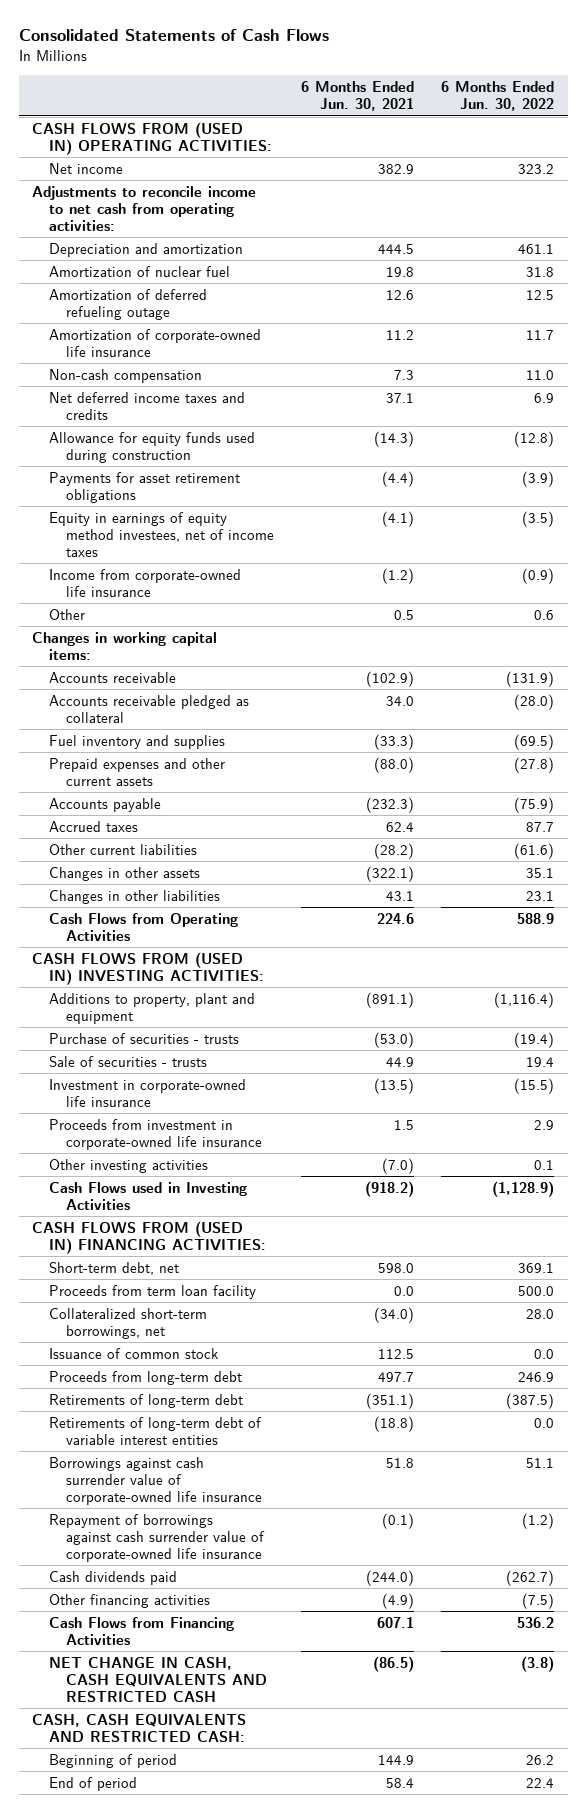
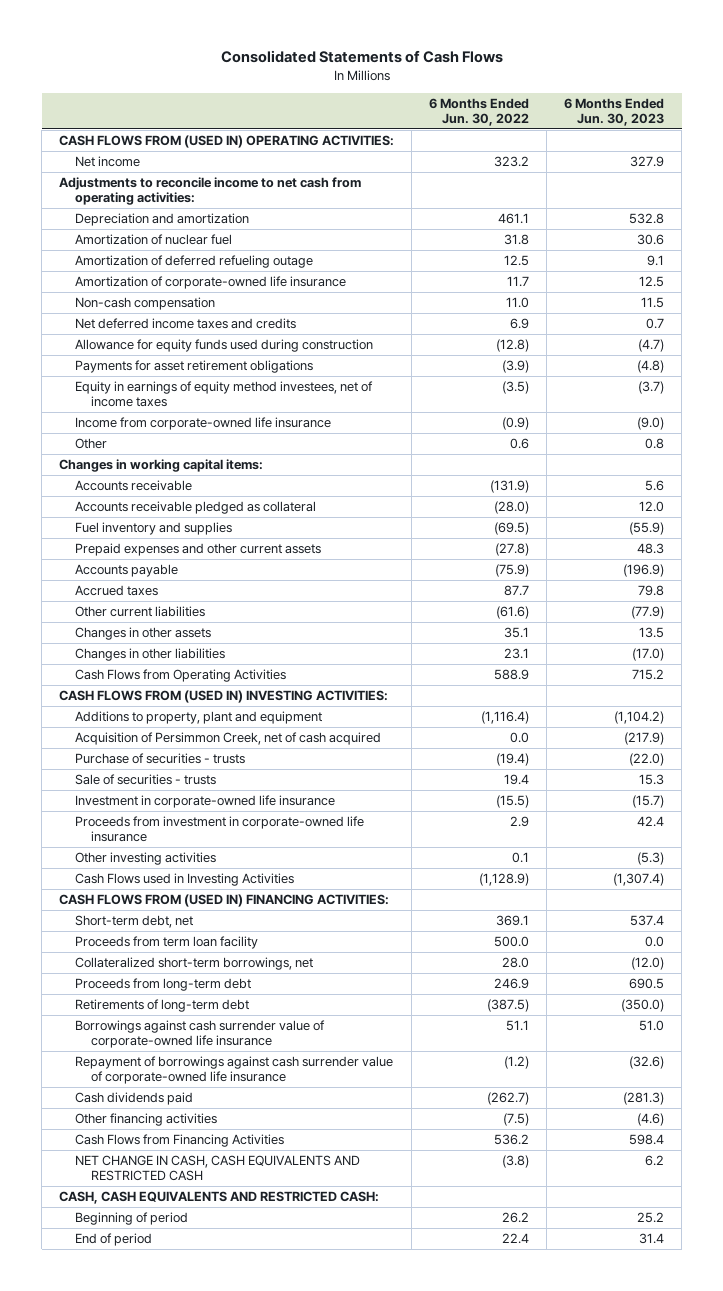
[301,80,415,112] 6 Months Ended Jun. 30, 2021 -> none
none -> [564,97,665,127] 6 Months Ended Jun. 30, 2023
none -> [75,731,382,745] Acquisition of Persimmon Creek, net of cash acquired
[49,1347,220,1359] Issuance of common stock -> none
[49,1416,263,1445] Retirements of long-term debt of variable interest entities -> none

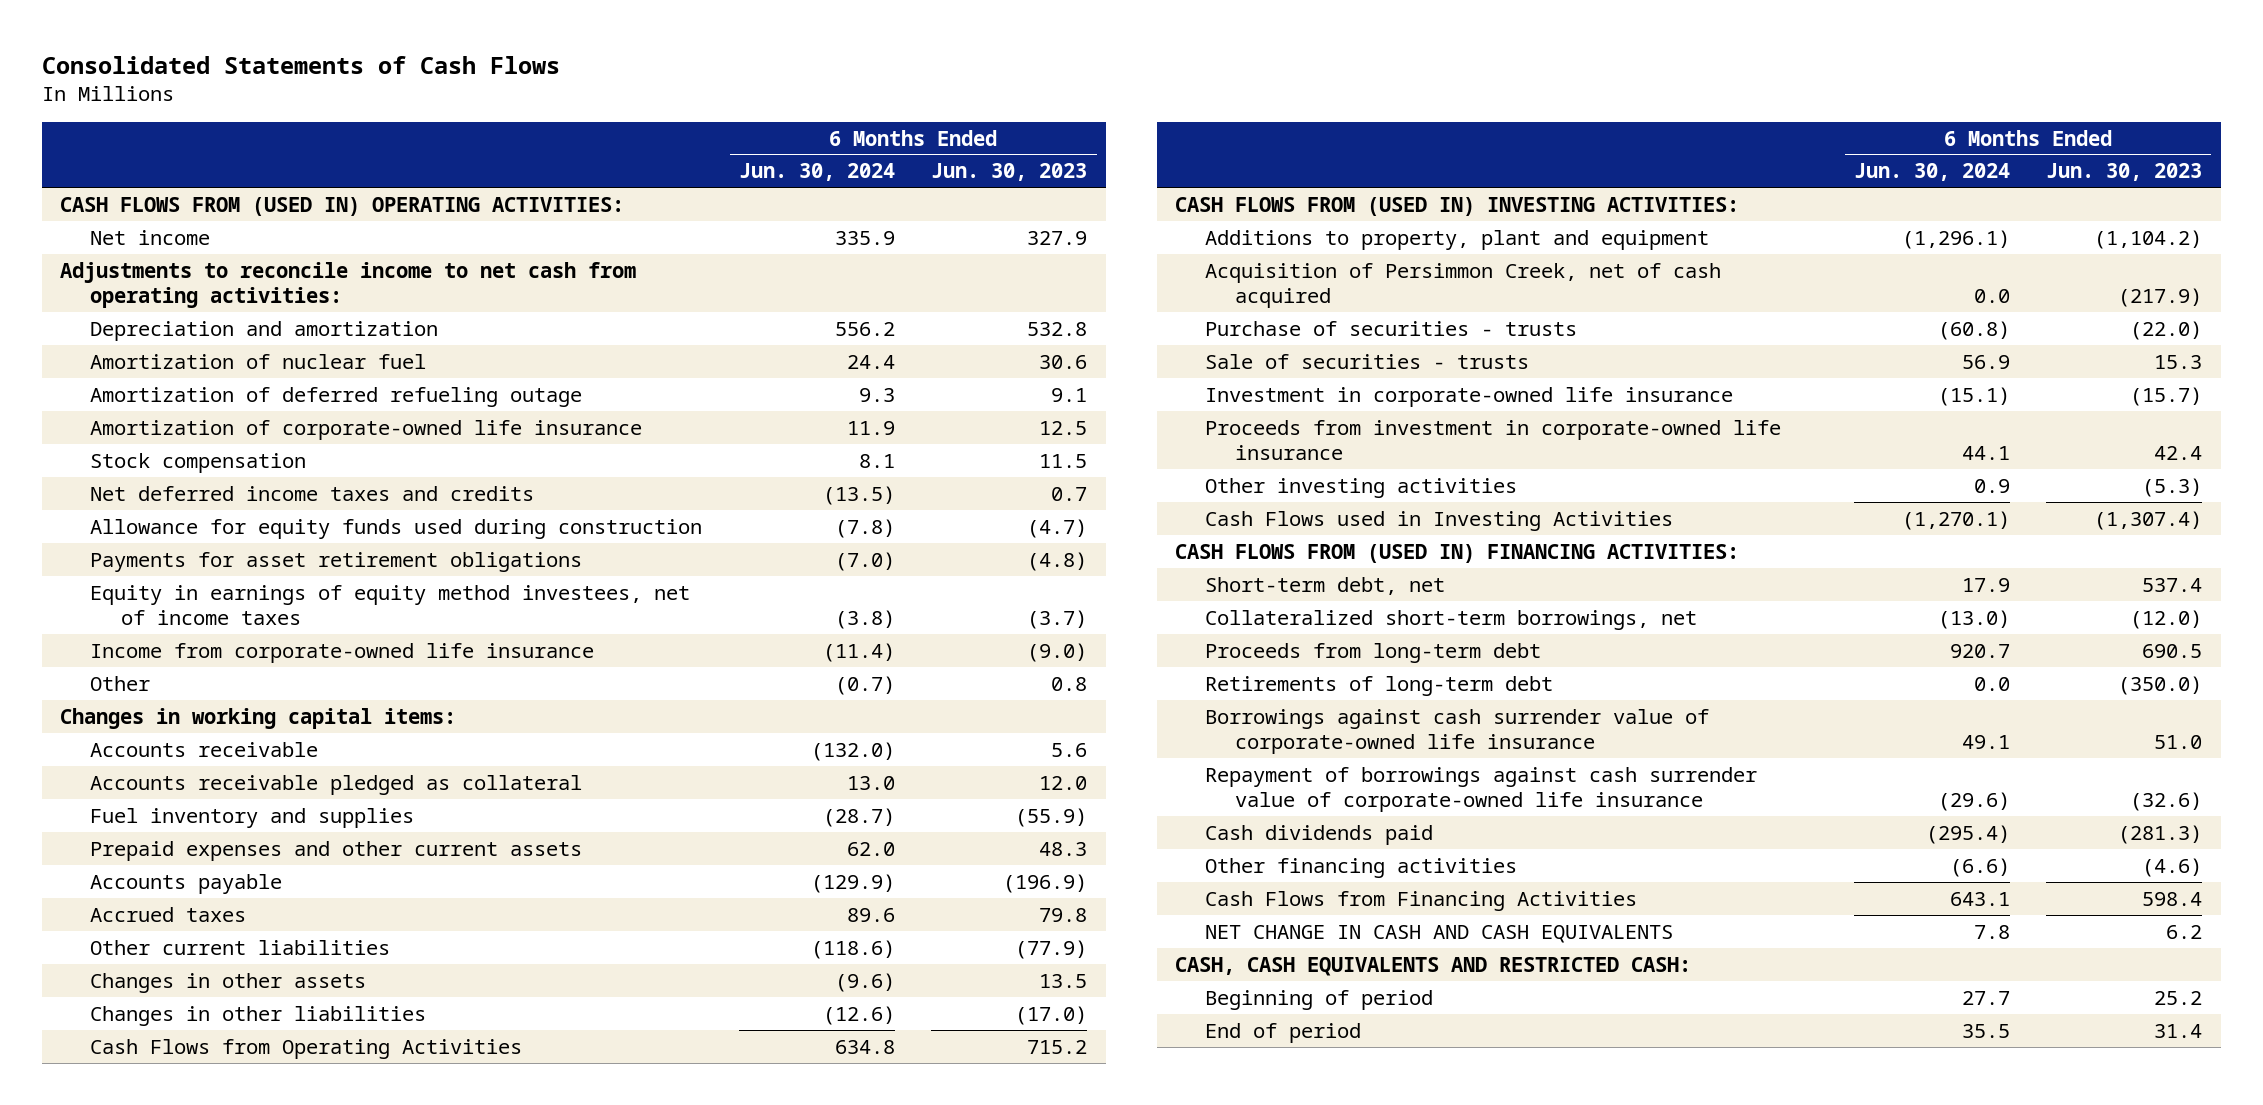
[429,97,530,127] 6 Months Ended Jun. 30, 2022 -> none
none -> [738,163,895,182] Jun. 30, 2024
[75,296,216,310] Non-cash compensation -> [90,452,307,473] Stock compensation
[75,935,259,949] Proceeds from term loan facility -> none
[75,1154,361,1182] NET CHANGE IN CASH, CASH EQUIVALENTS AND RESTRICTED CASH -> [1205,924,1674,943] NET CHANGE IN CASH AND CASH EQUIVALENTS

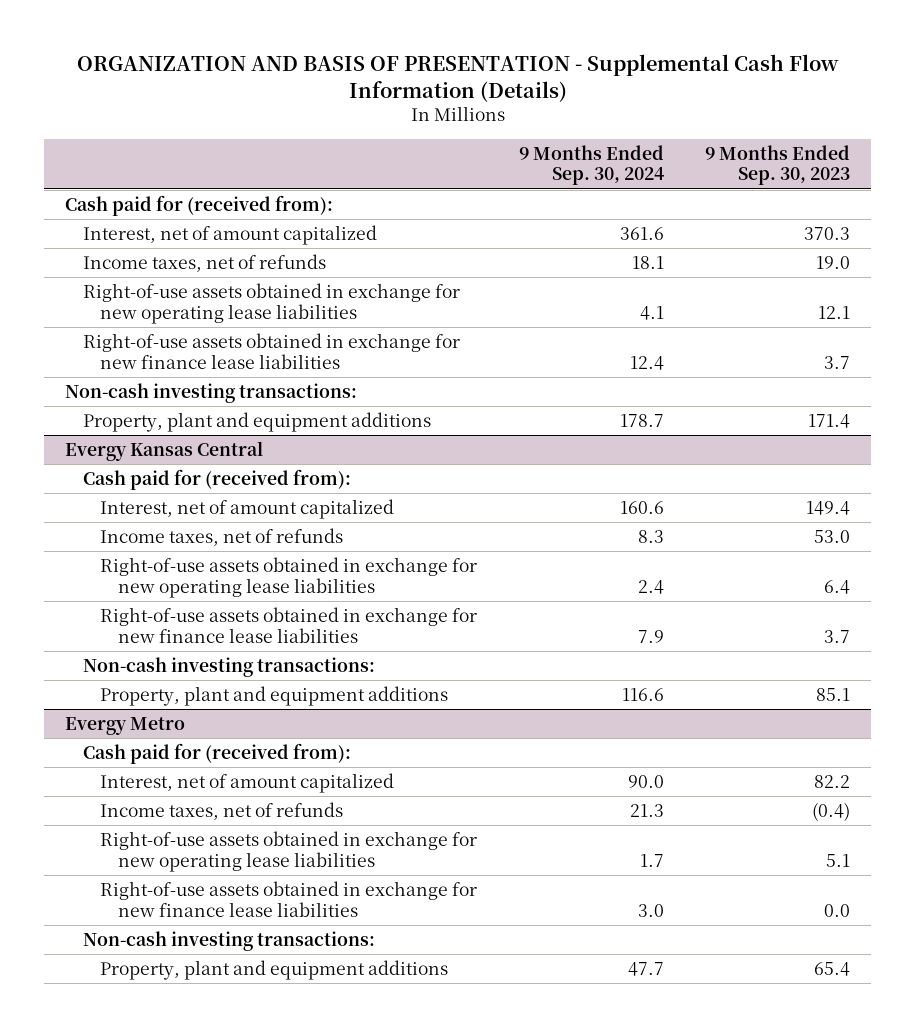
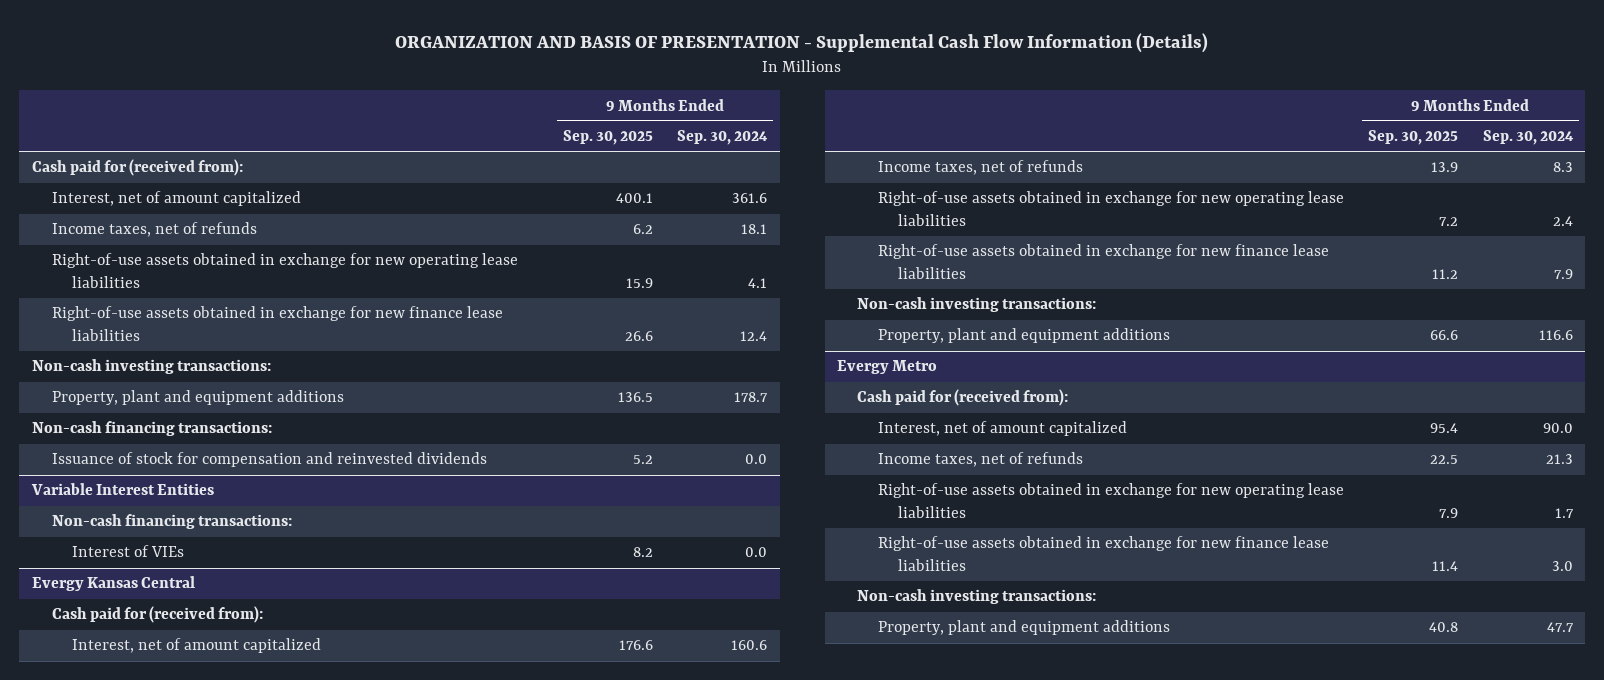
[705,144,851,186] 9 Months Ended Sep. 30, 2023 -> none
none -> [562,130,653,146] Sep. 30, 2025
none -> [31,421,272,437] Non-cash financing transactions:
none -> [51,452,487,468] Issuance of stock for compensation and reinvested dividends
none -> [30,483,214,496] Variable Interest Entities
none -> [51,514,292,530] Non-cash financing transactions:
none -> [72,545,185,558] Interest of VIEs

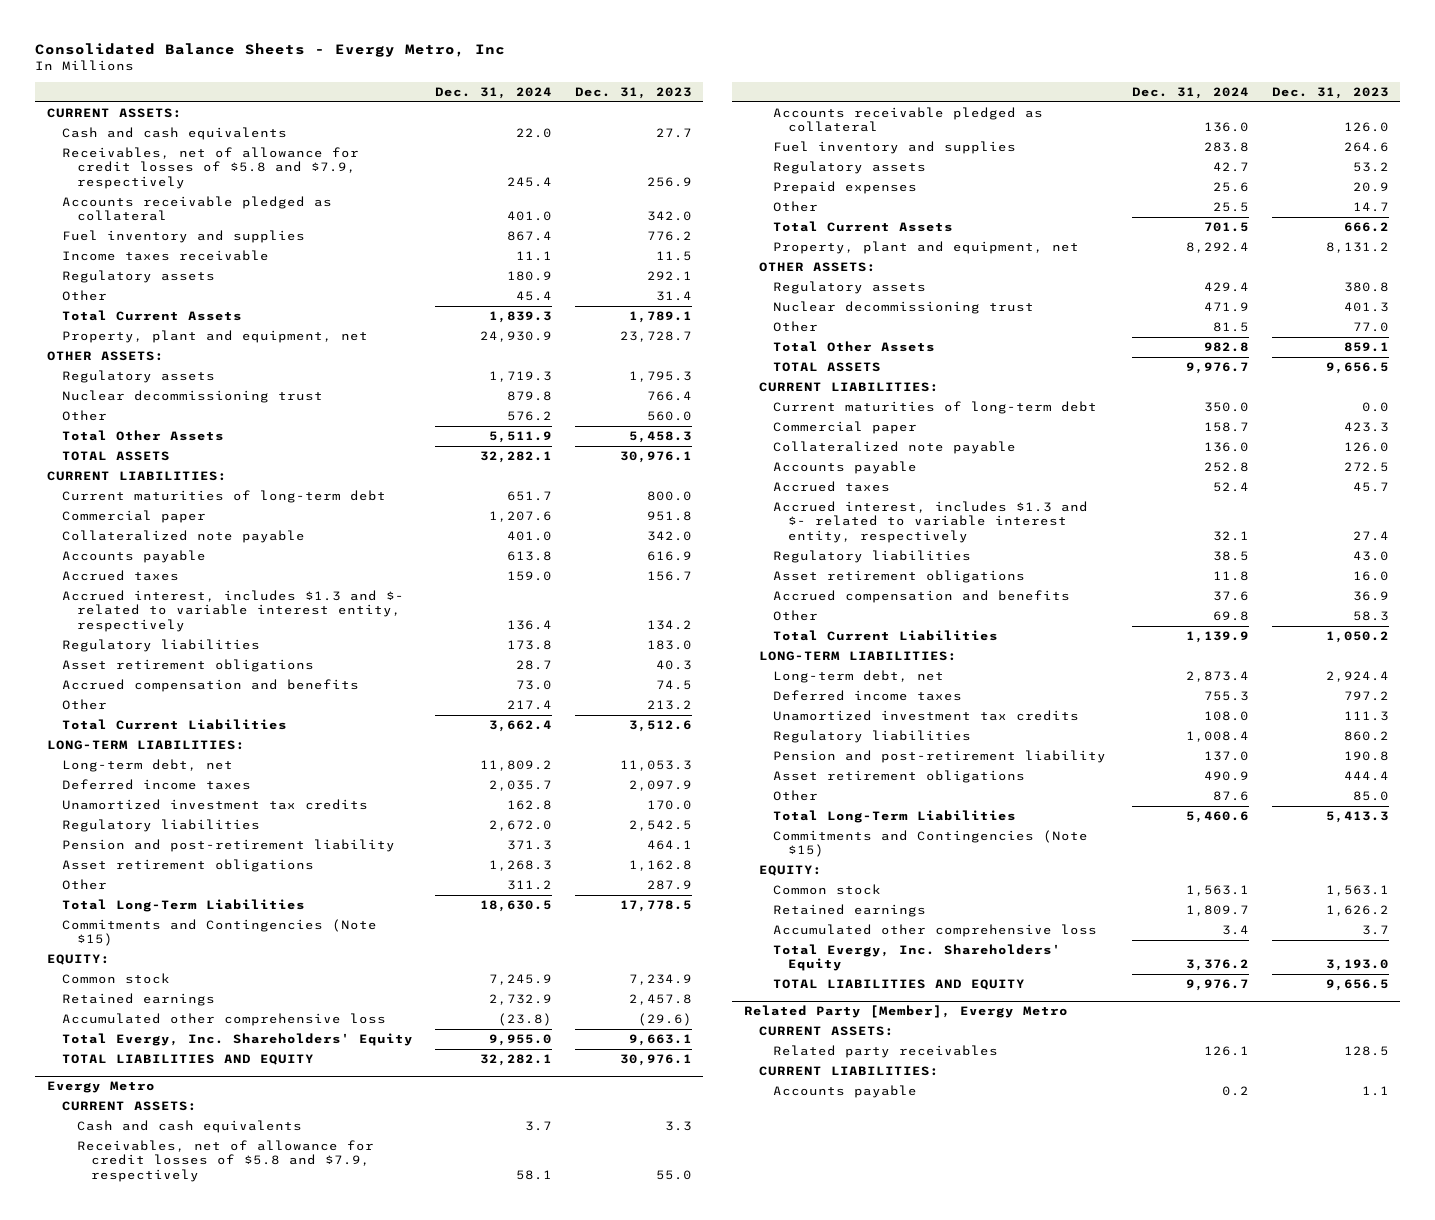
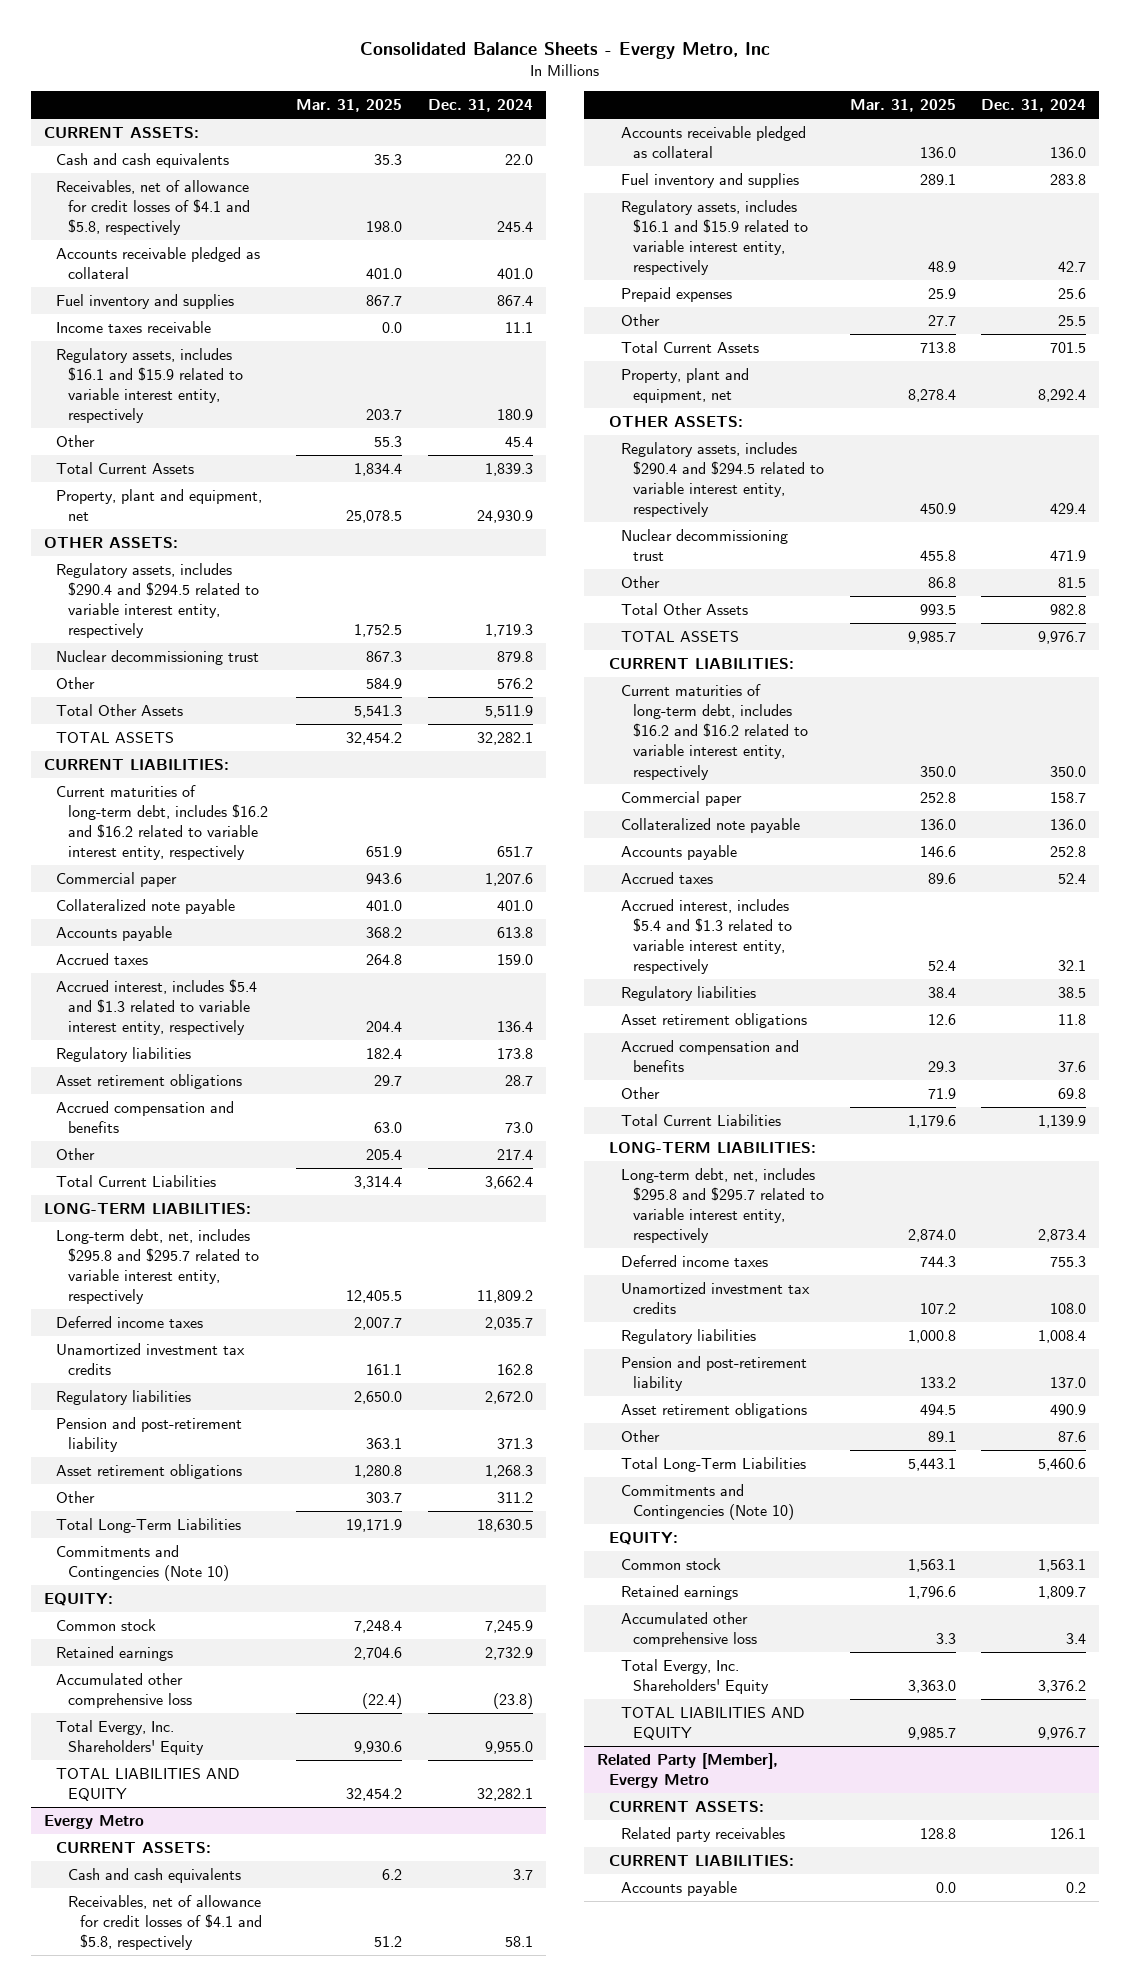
[574,86,692,99] Dec. 31, 2023 -> none
none -> [296,99,403,113] Mar. 31, 2025
[61,147,359,189] Receivables, net of allowance for credit losses of $5.8 and $7.9, respectively -> [55,179,250,236] Receivables, net of allowance for credit losses of $4.1 and $5.8, respectively
[61,270,215,284] Regulatory assets -> [55,347,243,424] Regulatory assets, includes $16.1 and $15.9 related to variable interest entity, respectively
[61,370,215,384] Regulatory assets -> [55,562,259,639] Regulatory assets, includes $290.4 and $294.5 related to variable interest entity, respectively
[61,490,386,504] Current maturities of long-term debt -> [55,784,268,861] Current maturities of long-term debt, includes $16.2 and $16.2 related to variable interest entity, respectively
[61,590,404,632] Accrued interest, includes $1.3 and $- related to variable interest entity, respectively -> [55,978,257,1036] Accrued interest, includes $5.4 and $1.3 related to variable interest entity, respectively
[61,759,233,773] Long-term debt, net -> [55,1228,259,1305] Long-term debt, net, includes $295.8 and $295.7 related to variable interest entity, respectively
[61,919,377,947] Commitments and Contingencies (Note $15) -> [55,1544,229,1581] Commitments and Contingencies (Note 10)
[76,1140,374,1182] Receivables, net of allowance for credit losses of $5.8 and $7.9, respectively -> [67,1894,262,1951] Receivables, net of allowance for credit losses of $4.1 and $5.8, respectively
[773,161,927,175] Regulatory assets -> [621,199,809,276] Regulatory assets, includes $16.1 and $15.9 related to variable interest entity, respectively
[773,281,927,295] Regulatory assets -> [621,441,825,518] Regulatory assets, includes $290.4 and $294.5 related to variable interest entity, respectively
[773,401,1098,415] Current maturities of long-term debt -> [621,683,809,780] Current maturities of long-term debt, includes $16.2 and $16.2 related to variable interest entity, respectively
[773,501,1089,543] Accrued interest, includes $1.3 and $- related to variable interest entity, respectively -> [621,898,793,975] Accrued interest, includes $5.4 and $1.3 related to variable interest entity, respectively
[773,670,945,684] Long-term debt, net -> [621,1167,825,1244] Long-term debt, net, includes $295.8 and $295.7 related to variable interest entity, respectively
[773,830,1089,858] Commitments and Contingencies (Note $15) -> [621,1483,795,1520] Commitments and Contingencies (Note 10)

